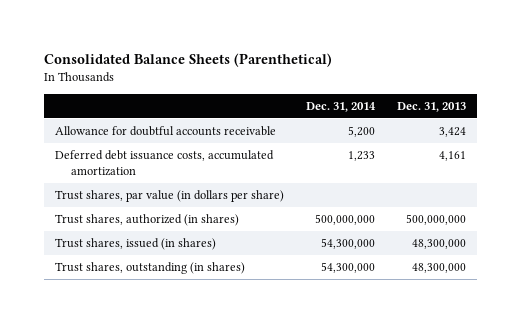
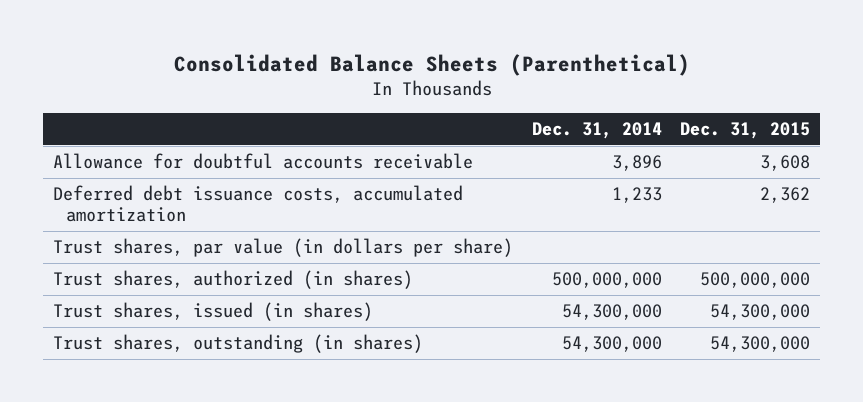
[396,101,466,112] Dec. 31, 2013 -> none
none -> [680,122,811,140] Dec. 31, 2015
[347,126,375,138] 5,200 -> [611,155,662,172] 3,896

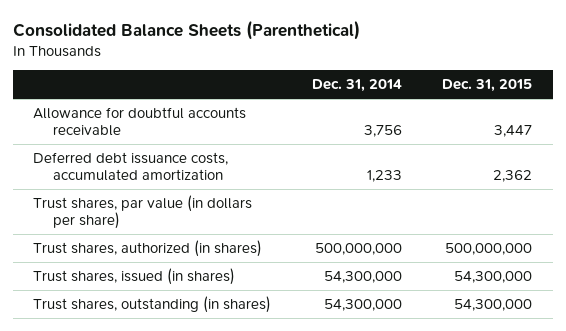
[611,155,662,172] 3,896 -> [363,124,402,137] 3,756
[760,155,811,172] 3,608 -> [494,124,533,137] 3,447

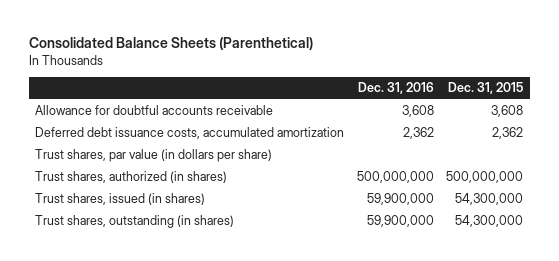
[311,79,402,93] Dec. 31, 2014 -> none
none -> [357,82,434,95] Dec. 31, 2016
[494,124,533,137] 3,447 -> [491,105,524,118] 3,608

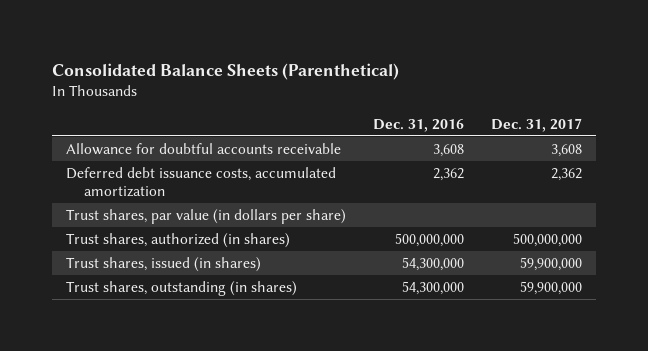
[448,82,524,95] Dec. 31, 2015 -> none
none -> [491,117,583,132] Dec. 31, 2017
[366,193,434,206] 59,900,000 -> [401,256,464,271] 54,300,000
[366,215,434,228] 59,900,000 -> [401,280,464,295] 54,300,000

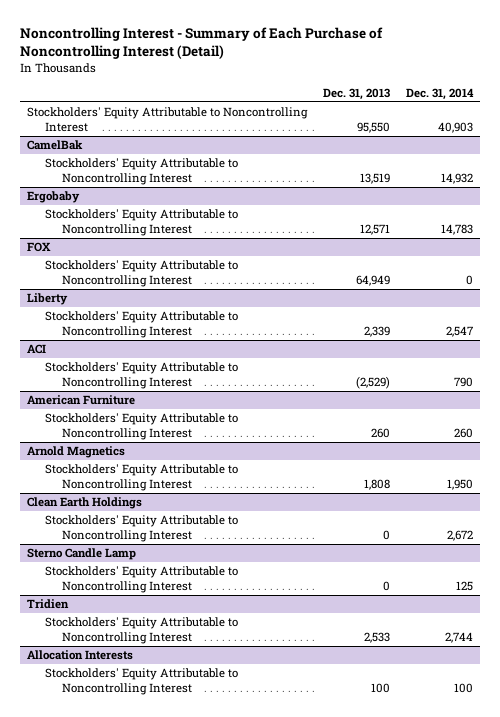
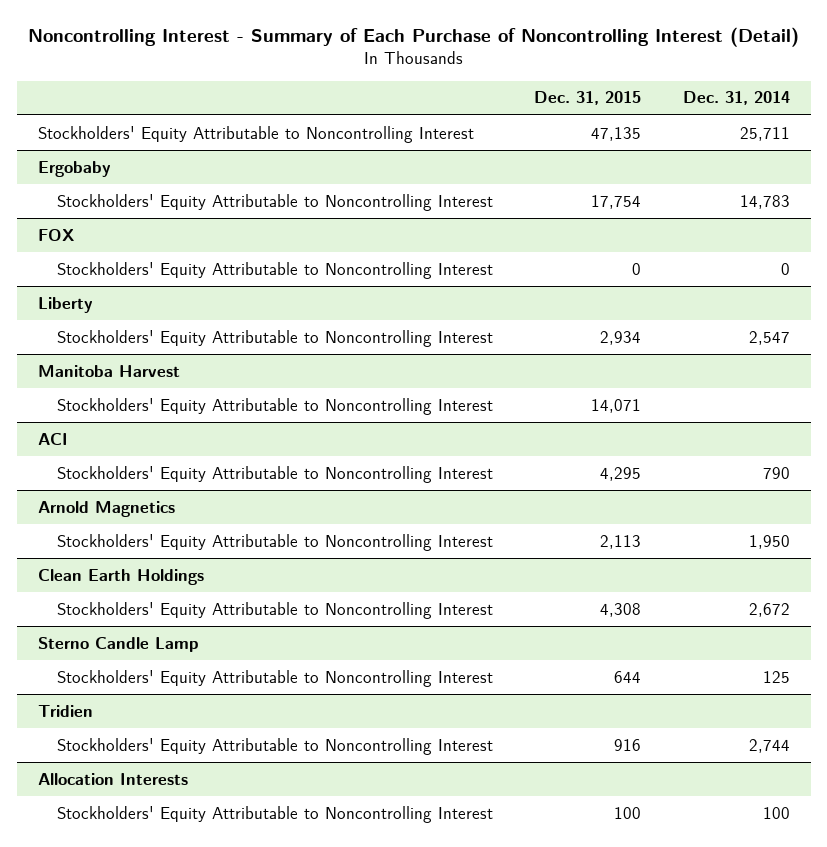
[322,87,390,100] Dec. 31, 2013 -> none
none -> [534,91,642,106] Dec. 31, 2015
[27,140,84,151] CamelBak -> none
[44,158,238,186] Stockholders' Equity Attributable to Noncontrolling Interest -> none
[437,122,473,134] 40,903 -> [739,126,790,141] 25,711
none -> [37,364,180,377] Manitoba Harvest
none -> [56,397,493,415] Stockholders' Equity Attributable to Noncontrolling Interest
[27,395,136,406] American Furniture -> none
[44,413,238,441] Stockholders' Equity Attributable to Noncontrolling Interest -> none

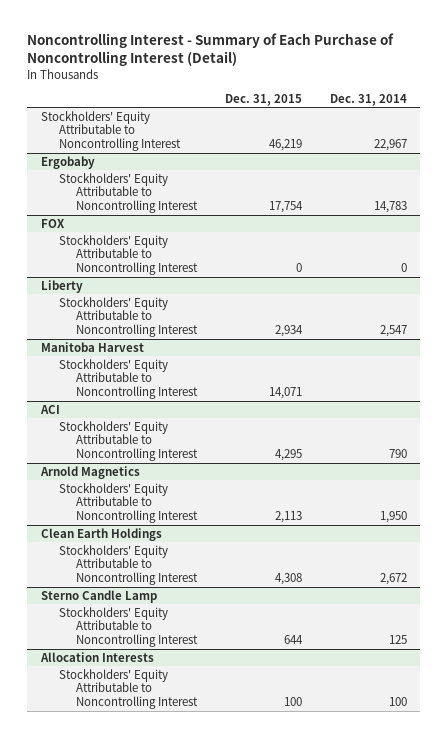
[591,126,642,141] 47,135 -> [269,139,303,152] 46,219
[739,126,790,141] 25,711 -> [373,139,407,152] 22,967
[37,704,93,717] Tridien -> none
[56,737,493,755] Stockholders' Equity Attributable to Noncontrolling Interest -> none

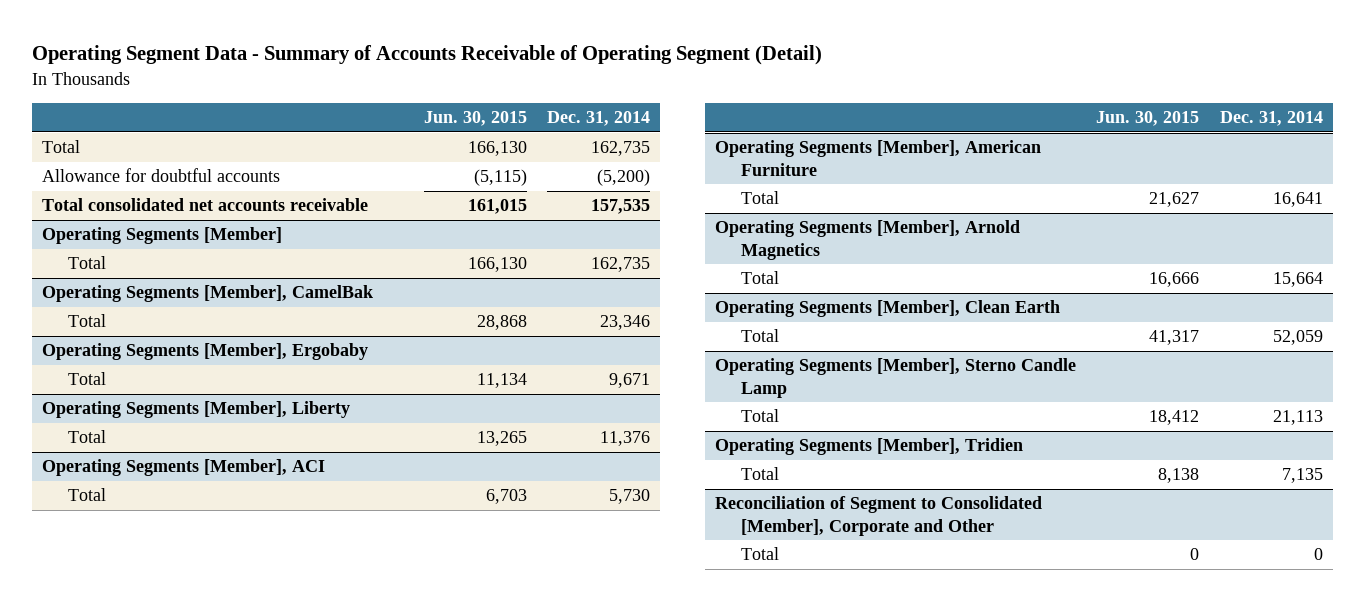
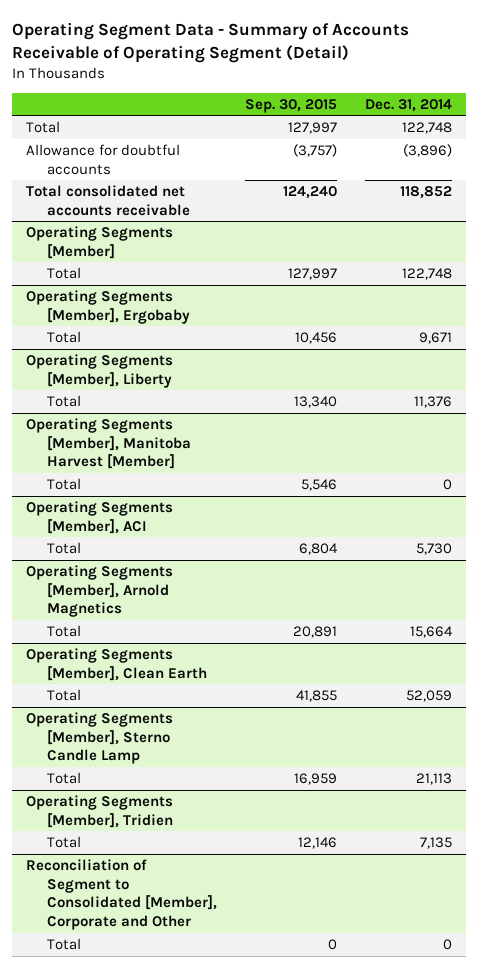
[423,111,527,127] Jun. 30, 2015 -> none
none -> [245,98,338,113] Sep. 30, 2015
[590,141,650,157] 162,735 -> [402,121,453,134] 122,748
[596,169,650,187] (5,200) -> [403,143,453,157] (3,896)
[590,199,650,215] 157,535 -> [400,185,453,199] 118,852
[42,285,374,303] Operating Segments [Member], CamelBak -> none
[68,314,107,328] Total -> none
[590,257,650,273] 162,735 -> [402,267,453,280] 122,748
none -> [26,417,192,470] Operating Segments [Member], Manitoba Harvest [Member]
none -> [47,477,82,490] Total
[715,140,1042,176] Operating Segments [Member], American Furniture -> none
[740,191,779,205] Total -> none

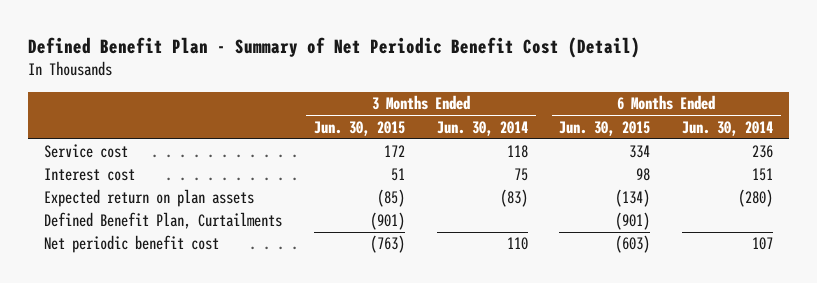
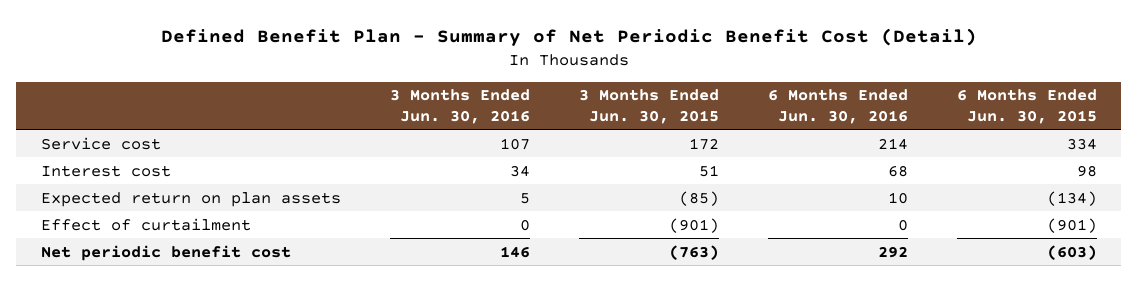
[436,120,528,136] Jun. 30, 2014 -> none
[682,120,774,136] Jun. 30, 2014 -> none
none -> [389,89,530,124] 3 Months Ended Jun. 30, 2016
none -> [767,89,908,124] 6 Months Ended Jun. 30, 2016
[43,212,282,230] Defined Benefit Plan, Curtailments -> [40,217,251,231] Effect of curtailment

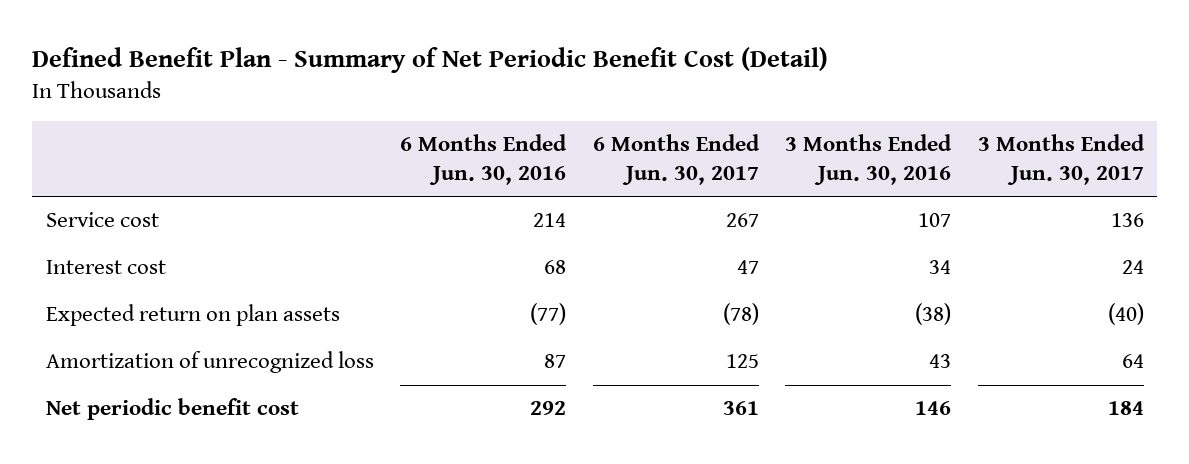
[578,89,719,124] 3 Months Ended Jun. 30, 2015 -> none
[956,89,1097,124] 6 Months Ended Jun. 30, 2015 -> none
none -> [592,134,760,185] 6 Months Ended Jun. 30, 2017
none -> [977,134,1145,185] 3 Months Ended Jun. 30, 2017
[40,217,251,231] Effect of curtailment -> none
[519,192,530,204] 5 -> [915,303,952,326] (38)
[887,191,908,204] 10 -> [530,303,567,326] (77)
none -> [45,351,374,374] Amortization of unrecognized loss

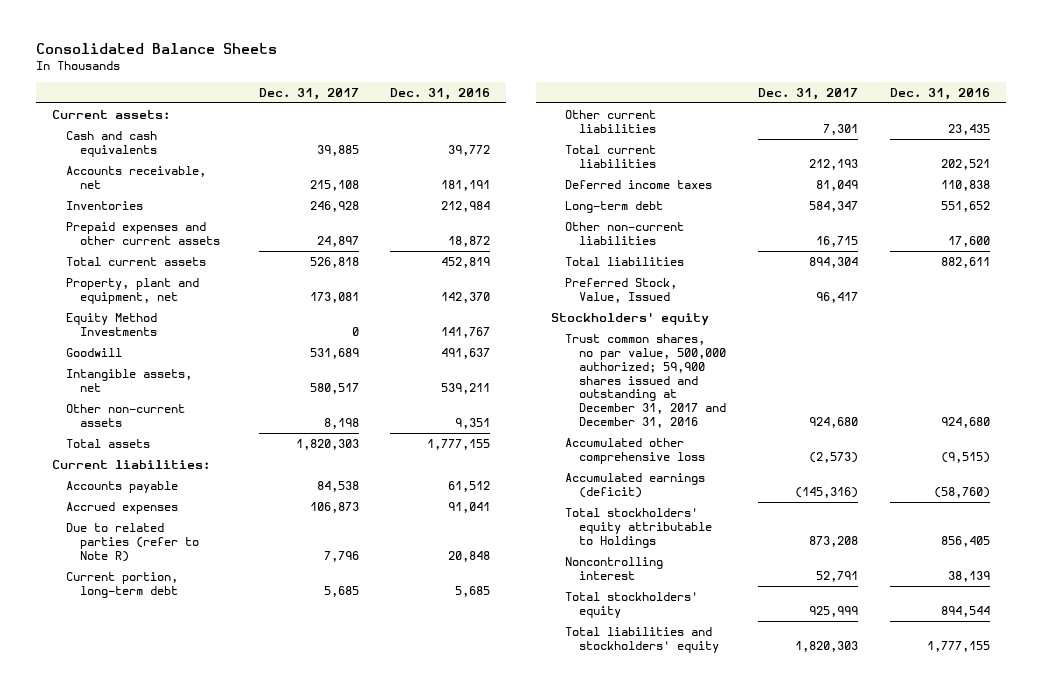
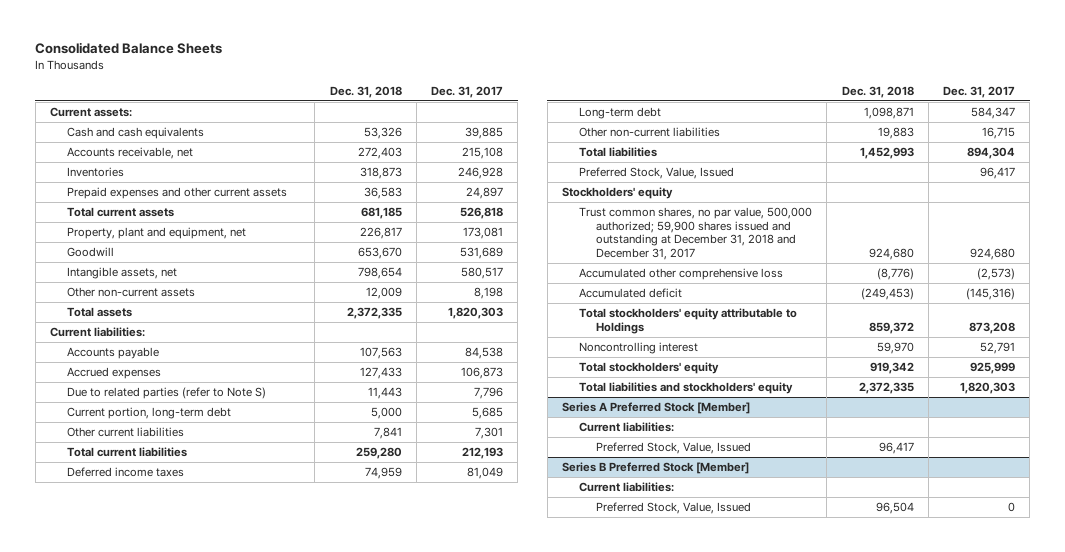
[390,87,491,100] Dec. 31, 2016 -> none
none -> [329,85,402,98] Dec. 31, 2018
[65,312,157,336] Equity Method Investments -> none
[65,522,199,562] Due to related parties (refer to Note R) -> [67,387,267,400] Due to related parties (refer to Note S)
[565,333,727,429] Trust common shares, no par value, 500,000 authorized; 59,900 shares issued and outstanding at December 31, 2017 and December 31, 2016 -> [579,207,813,261] Trust common shares, no par value, 500,000 authorized; 59,900 shares issued and outstanding at December 31, 2018 and December 31, 2017
[565,472,706,498] Accumulated earnings (deficit) -> [579,288,683,299] Accumulated deficit
none -> [561,402,750,415] Series A Preferred Stock [Member]
none -> [579,422,675,433] Current liabilities:
none -> [596,442,752,455] Preferred Stock, Value, Issued
none -> [561,462,749,475] Series B Preferred Stock [Member]
none -> [579,482,675,493] Current liabilities:
none -> [596,502,752,515] Preferred Stock, Value, Issued

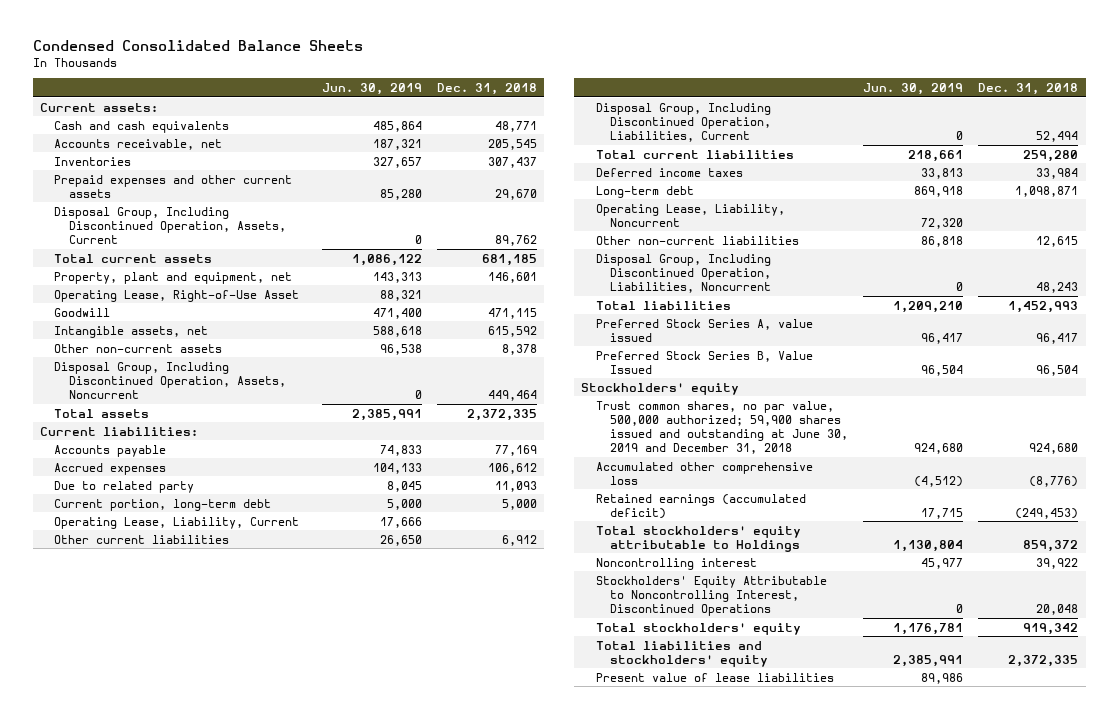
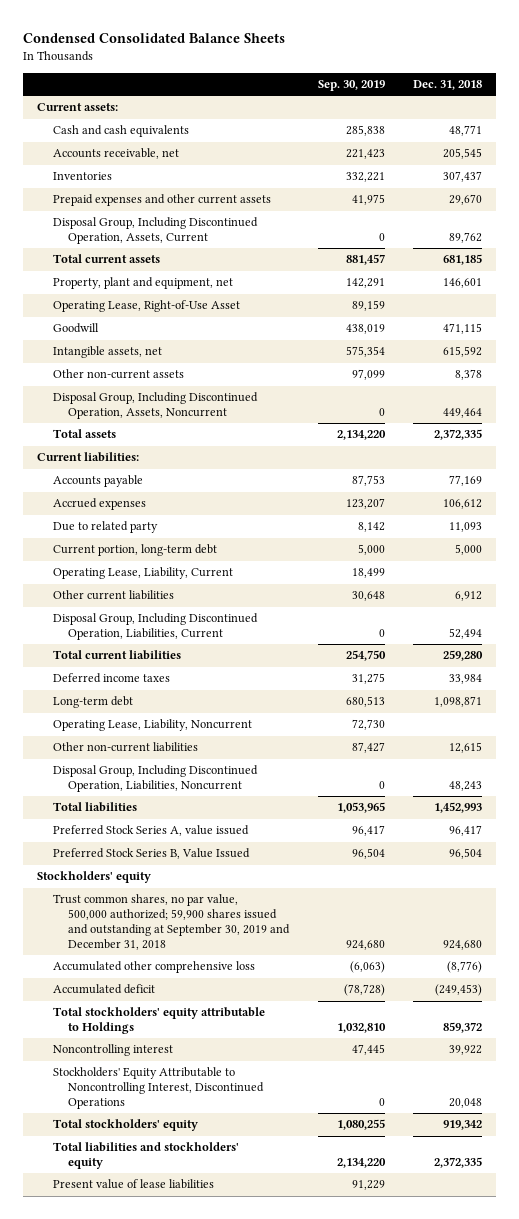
[321,82,422,95] Jun. 30, 2019 -> none
none -> [317,79,385,91] Sep. 30, 2019
[595,400,848,454] Trust common shares, no par value, 500,000 authorized; 59,900 shares issued and outstanding at June 30, 2019 and December 31, 2018 -> [52,894,291,950] Trust common shares, no par value, 500,000 authorized; 59,900 shares issued and outstanding at September 30, 2019 and December 31, 2018
[595,493,806,519] Retained earnings (accumulated deficit) -> [52,984,155,995] Accumulated deficit

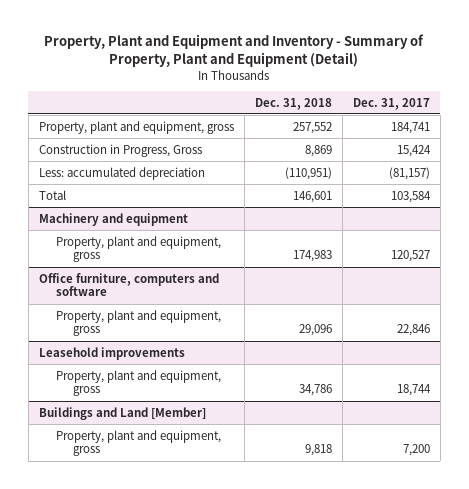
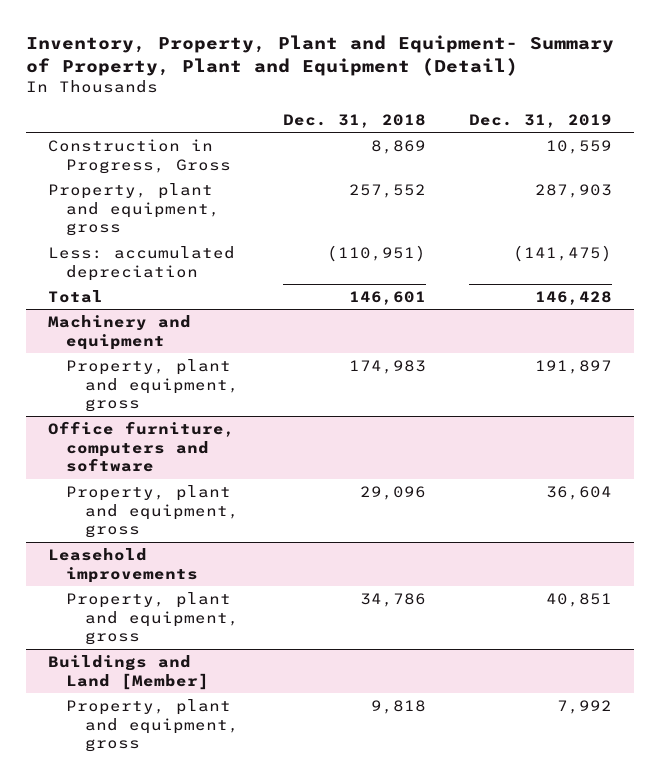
[44,34,425,68] Property, Plant and Equipment and Inventory - Summary of Property, Plant and Equipment (Detail) -> [25,35,614,77] Inventory, Property, Plant and Equipment- Summary of Property, Plant and Equipment (Detail)
[352,97,430,110] Dec. 31, 2017 -> none
none -> [469,113,613,128] Dec. 31, 2019
[38,120,234,134] Property, plant and equipment, gross -> [47,182,221,237] Property, plant and equipment, gross

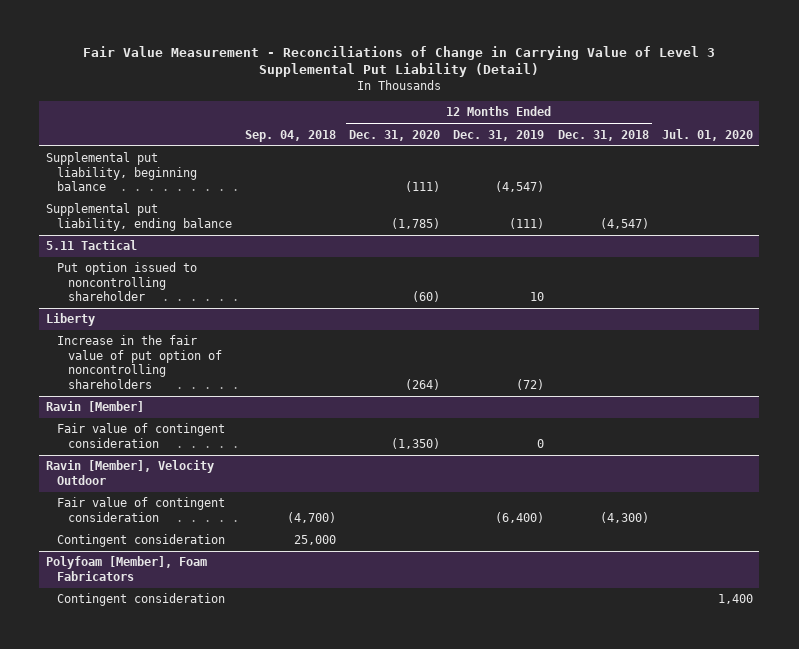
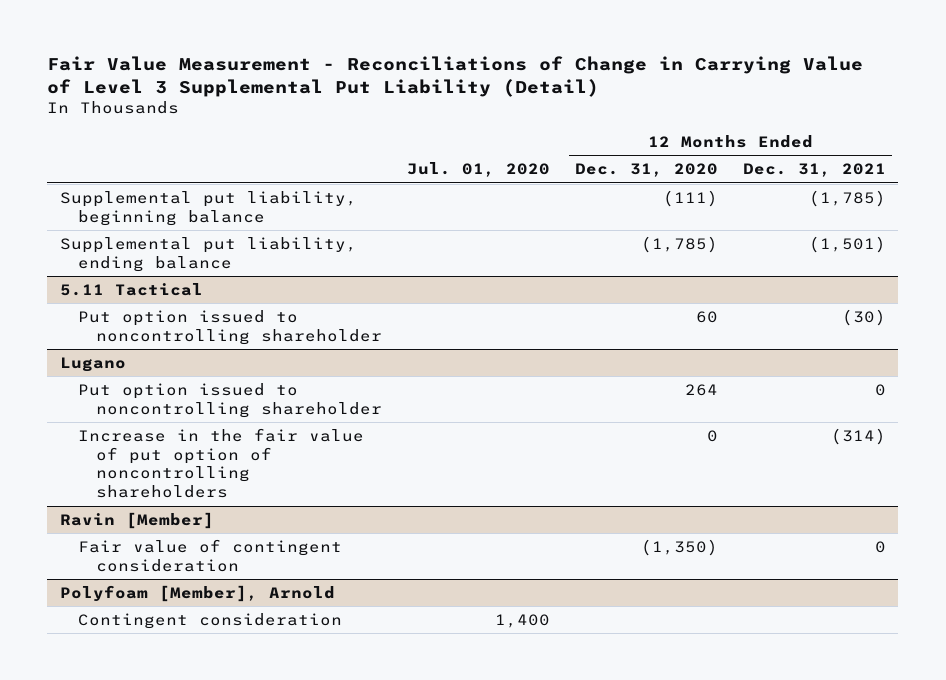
[245,129,337,142] Sep. 04, 2018 -> none
[453,129,545,141] Dec. 31, 2019 -> none
[557,129,649,141] Dec. 31, 2018 -> none
none -> [742,163,886,178] Dec. 31, 2021
[412,291,441,303] (60) -> [696,310,719,323] 60
[45,313,95,327] Liberty -> [59,356,126,372] Lugano
none -> [78,382,383,418] Put option issued to noncontrolling shareholder
[405,378,441,390] (264) -> [707,429,719,442] 0
[45,460,214,485] Ravin [Member], Velocity Outdoor -> none
[56,497,225,522] Fair value of contingent consideration -> none
[56,534,225,548] Contingent consideration -> none
[45,556,207,581] Polyfoam [Member], Foam Fabricators -> none
none -> [59,584,335,602] Polyfoam [Member], Arnold

